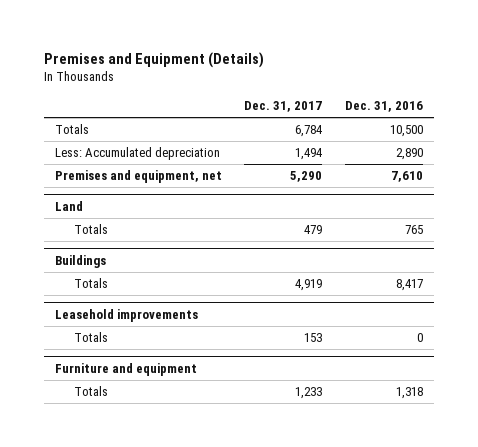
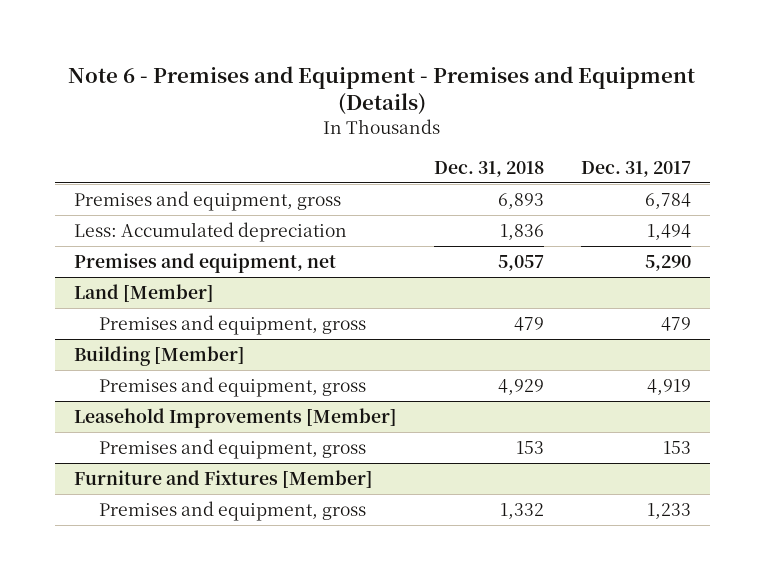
[43,51,264,68] Premises and Equipment (Details) -> [68,65,696,116] Note 6 - Premises and Equipment - Premises and Equipment (Details)
[344,101,423,113] Dec. 31, 2016 -> none
none -> [433,160,544,177] Dec. 31, 2018
[55,124,90,135] Totals -> [73,191,341,212] Premises and equipment, gross
[55,201,84,212] Land -> [73,284,214,303] Land [Member]
[74,224,109,235] Totals -> [98,315,366,336] Premises and equipment, gross
[55,255,107,269] Buildings -> [73,346,245,367] Building [Member]
[74,278,109,289] Totals -> [98,377,366,398] Premises and equipment, gross
[55,309,199,323] Leasehold improvements -> [73,408,397,429] Leasehold Improvements [Member]
[74,332,109,343] Totals -> [98,439,366,460] Premises and equipment, gross
[55,363,198,377] Furniture and equipment -> [73,470,373,489] Furniture and Fixtures [Member]
[74,386,109,397] Totals -> [98,501,366,522] Premises and equipment, gross

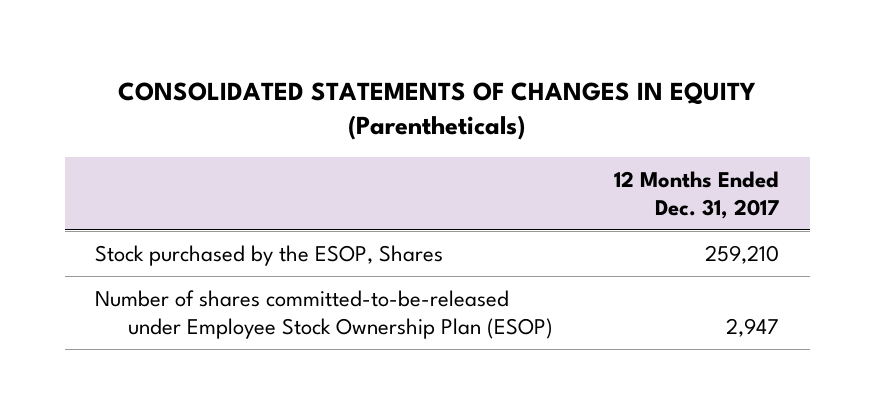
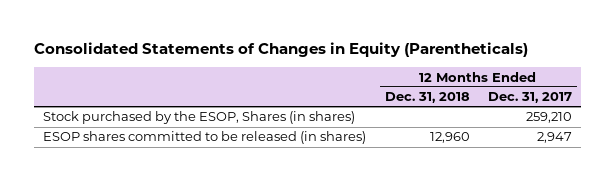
[118,81,757,141] CONSOLIDATED STATEMENTS OF CHANGES IN EQUITY (Parentheticals) -> [34,42,529,58] Consolidated Statements of Changes in Equity (Parentheticals)
none -> [384,92,470,104] Dec. 31, 2018
[95,244,444,266] Stock purchased by the ESOP, Shares -> [43,111,356,125] Stock purchased by the ESOP, Shares (in shares)
[95,289,554,339] Number of shares committed-to-be-released under Employee Stock Ownership Plan (ESOP) -> [43,131,367,145] ESOP shares committed to be released (in shares)

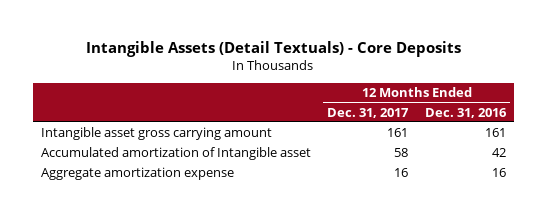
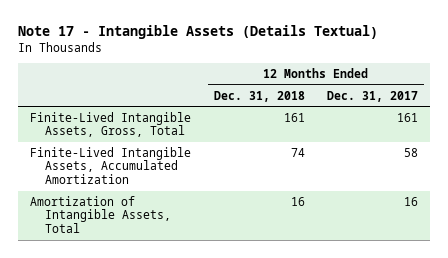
[86,40,462,57] Intangible Assets (Detail Textuals) - Core Deposits -> [18,25,379,40] Note 17 - Intangible Assets (Details Textual)
[424,107,507,118] Dec. 31, 2016 -> none
none -> [213,90,305,102] Dec. 31, 2018
[40,127,272,141] Intangible asset gross carrying amount -> [29,111,191,138] Finite-Lived Intangible Assets, Gross, Total
[40,147,311,161] Accumulated amortization of Intangible asset -> [29,146,191,184] Finite-Lived Intangible Assets, Accumulated Amortization
[40,167,234,181] Aggregate amortization expense -> [29,195,172,233] Amortization of Intangible Assets, Total

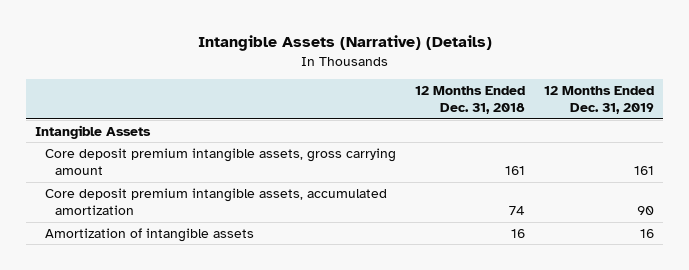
[18,25,379,40] Note 17 - Intangible Assets (Details Textual) -> [197,35,492,52] Intangible Assets (Narrative) (Details)
[327,90,419,102] Dec. 31, 2017 -> none
none -> [544,85,655,115] 12 Months Ended Dec. 31, 2019
none -> [35,124,152,139] Intangible Assets
[29,111,191,138] Finite-Lived Intangible Assets, Gross, Total -> [45,147,397,176] Core deposit premium intangible assets, gross carrying amount
[29,146,191,184] Finite-Lived Intangible Assets, Accumulated Amortization -> [45,187,388,216] Core deposit premium intangible assets, accumulated amortization
[29,195,172,233] Amortization of Intangible Assets, Total -> [45,227,255,242] Amortization of intangible assets

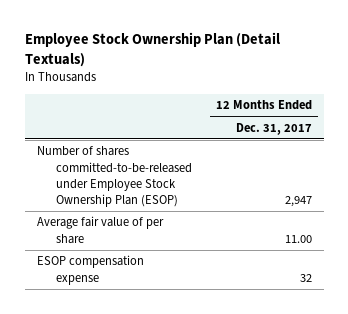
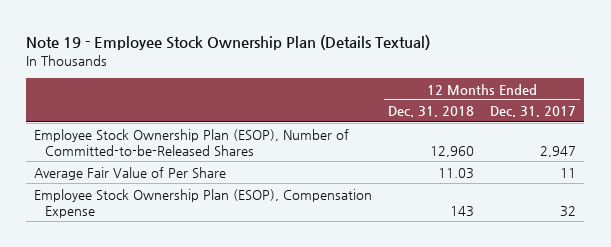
[24,32,280,67] Employee Stock Ownership Plan (Detail Textuals) -> [26,34,431,50] Note 19 - Employee Stock Ownership Plan (Details Textual)
none -> [388,106,475,118] Dec. 31, 2018
[36,146,192,207] Number of shares committed-to-be-released under Employee Stock Ownership Plan (ESOP) -> [34,128,350,156] Employee Stock Ownership Plan (ESOP), Number of Committed-to-be-Released Shares
[36,216,164,244] Average fair value of per share -> [34,166,227,180] Average Fair Value of Per Share
[284,234,312,243] 11.00 -> [560,167,577,178] 11
[36,255,144,285] ESOP compensation expense -> [34,188,373,218] Employee Stock Ownership Plan (ESOP), Compensation Expense

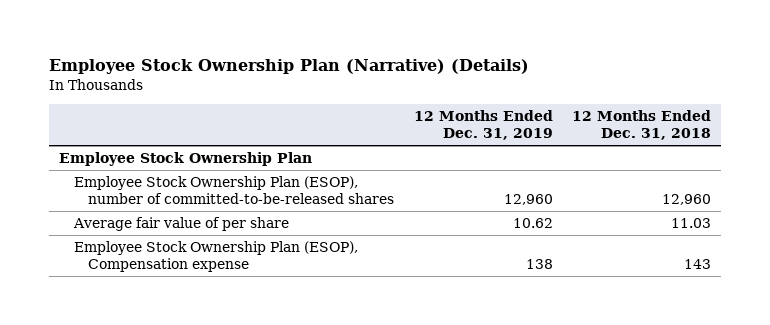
[26,34,431,50] Note 19 - Employee Stock Ownership Plan (Details Textual) -> [49,59,530,75] Employee Stock Ownership Plan (Narrative) (Details)
[490,106,577,118] Dec. 31, 2017 -> none
none -> [413,110,553,140] 12 Months Ended Dec. 31, 2019
none -> [58,152,312,167] Employee Stock Ownership Plan
[34,128,350,156] Employee Stock Ownership Plan (ESOP), Number of Committed-to-be-Released Shares -> [73,176,395,204] Employee Stock Ownership Plan (ESOP), number of committed-to-be-released shares
[34,166,227,180] Average Fair Value of Per Share -> [72,217,289,232] Average fair value of per share
[34,188,373,218] Employee Stock Ownership Plan (ESOP), Compensation Expense -> [73,241,358,272] Employee Stock Ownership Plan (ESOP), Compensation expense

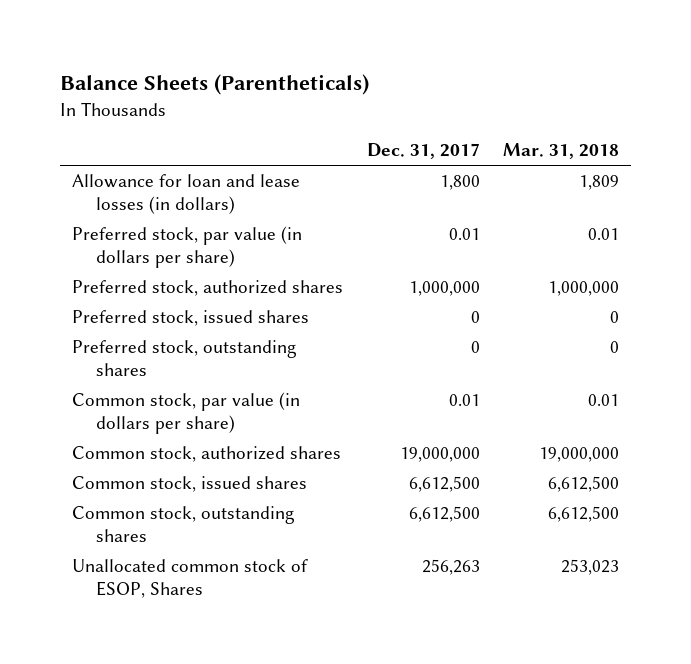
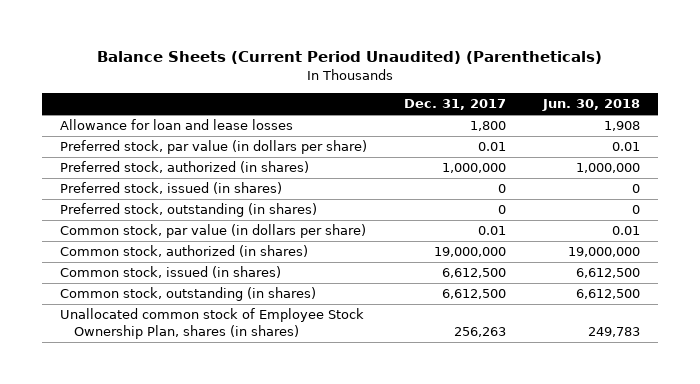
[60,74,370,96] Balance Sheets (Parentheticals) -> [96,50,602,64] Balance Sheets (Current Period Unaudited) (Parentheticals)
[503,143,620,160] Mar. 31, 2018 -> none
none -> [541,99,640,112] Jun. 30, 2018
[72,174,301,214] Allowance for loan and lease losses (in dollars) -> [60,119,294,131] Allowance for loan and lease losses
[72,280,344,297] Preferred stock, authorized shares -> [60,161,310,174] Preferred stock, authorized (in shares)
[72,310,310,327] Preferred stock, issued shares -> [60,182,283,195] Preferred stock, issued (in shares)
[72,340,297,376] Preferred stock, outstanding shares -> [60,203,318,218] Preferred stock, outstanding (in shares)
[72,446,342,463] Common stock, authorized shares -> [60,245,309,258] Common stock, authorized (in shares)
[72,476,308,493] Common stock, issued shares -> [60,266,282,279] Common stock, issued (in shares)
[72,506,295,542] Common stock, outstanding shares -> [60,287,317,302] Common stock, outstanding (in shares)
[72,559,309,598] Unallocated common stock of ESOP, Shares -> [60,308,365,340] Unallocated common stock of Employee Stock Ownership Plan, shares (in shares)

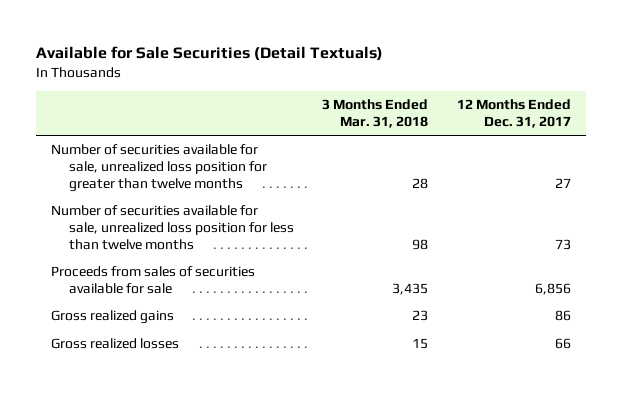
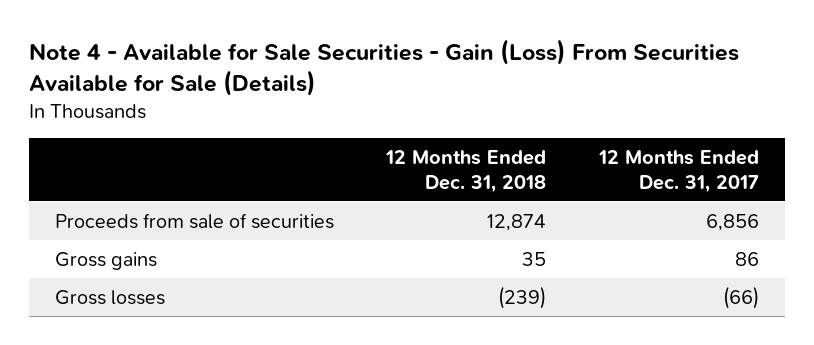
[36,46,384,62] Available for Sale Securities (Detail Textuals) -> [28,39,739,97] Note 4 - Available for Sale Securities - Gain (Loss) From Securities Available for Sale (Details)
[322,99,429,128] 3 Months Ended Mar. 31, 2018 -> none
none -> [385,149,547,193] 12 Months Ended Dec. 31, 2018
[50,144,267,192] Number of securities available for sale, unrealized loss position for greater than twelve months -> none
[50,205,294,250] Number of securities available for sale, unrealized loss position for less than twelve months -> none
[50,266,255,295] Proceeds from sales of securities available for sale -> [55,212,335,229] Proceeds from sale of securities
[50,310,174,325] Gross realized gains -> [55,251,158,270] Gross gains
[50,338,179,350] Gross realized losses -> [55,289,166,305] Gross losses
[555,338,572,350] 66 -> [722,285,759,309] (66)

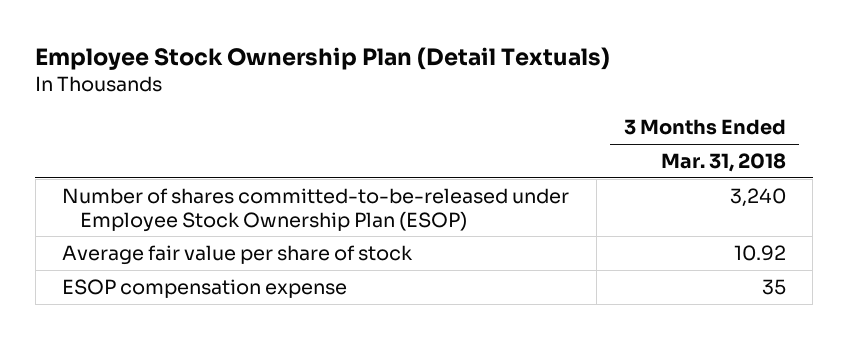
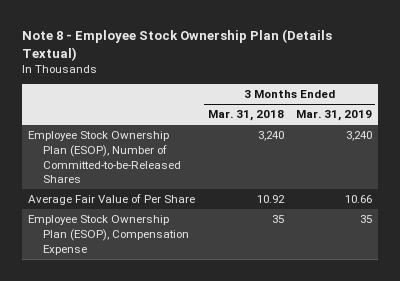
[35,47,611,71] Employee Stock Ownership Plan (Detail Textuals) -> [22,28,333,61] Note 8 - Employee Stock Ownership Plan (Details Textual)
none -> [295,110,372,122] Mar. 31, 2019
[62,187,570,232] Number of shares committed-to-be-released under Employee Stock Ownership Plan (ESOP) -> [28,131,181,184] Employee Stock Ownership Plan (ESOP), Number of Committed-to-be-Released Shares
[62,244,414,265] Average fair value per share of stock -> [28,194,196,206] Average Fair Value of Per Share
[62,278,348,298] ESOP compensation expense -> [28,215,189,255] Employee Stock Ownership Plan (ESOP), Compensation Expense

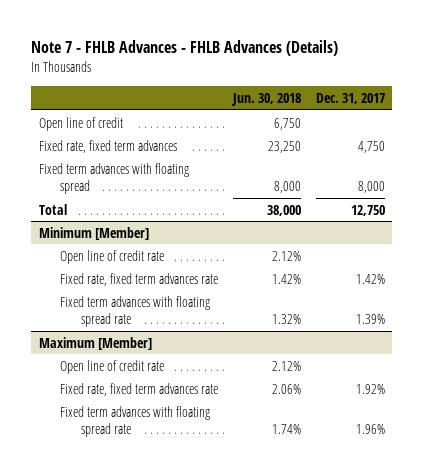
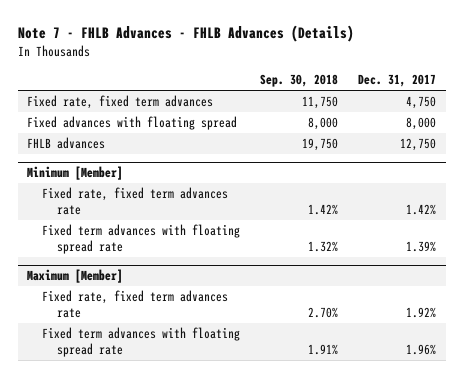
[230,92,301,106] Jun. 30, 2018 -> none
none -> [260,74,339,88] Sep. 30, 2018
[38,116,123,131] Open line of credit -> none
[38,162,189,195] Fixed term advances with floating spread -> [27,116,238,131] Fixed advances with floating spread
[38,203,67,215] Total -> [27,137,106,150] FHLB advances
[60,249,165,264] Open line of credit rate -> none
[60,359,165,374] Open line of credit rate -> none

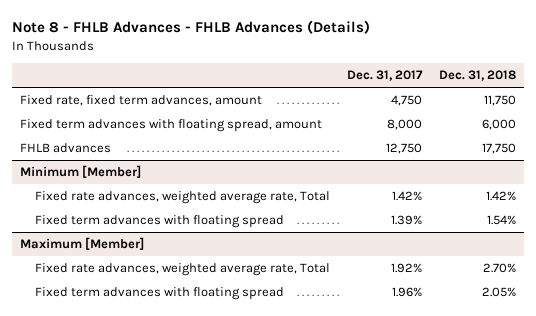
[17,25,354,43] Note 7 - FHLB Advances - FHLB Advances (Details) -> [12,20,371,35] Note 8 - FHLB Advances - FHLB Advances (Details)
[260,74,339,88] Sep. 30, 2018 -> none
none -> [438,70,516,82] Dec. 31, 2018
[27,95,214,110] Fixed rate, fixed term advances -> [20,95,263,107] Fixed rate, fixed term advances, amount
[27,116,238,131] Fixed advances with floating spread -> [20,119,323,133] Fixed term advances with floating spread, amount
[42,187,229,216] Fixed rate, fixed term advances rate -> [35,191,331,205] Fixed rate advances, weighted average rate, Total
[42,224,241,255] Fixed term advances with floating spread rate -> [35,215,285,229] Fixed term advances with floating spread
[42,290,229,319] Fixed rate, fixed term advances rate -> [35,263,331,277] Fixed rate advances, weighted average rate, Total
[42,327,241,358] Fixed term advances with floating spread rate -> [35,287,285,301] Fixed term advances with floating spread

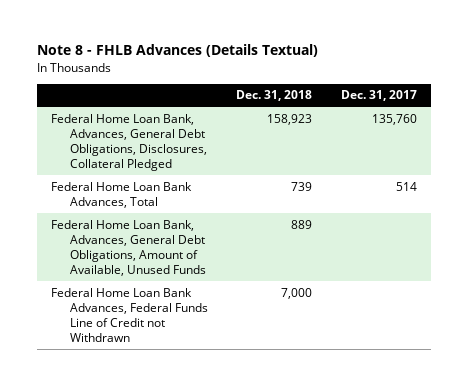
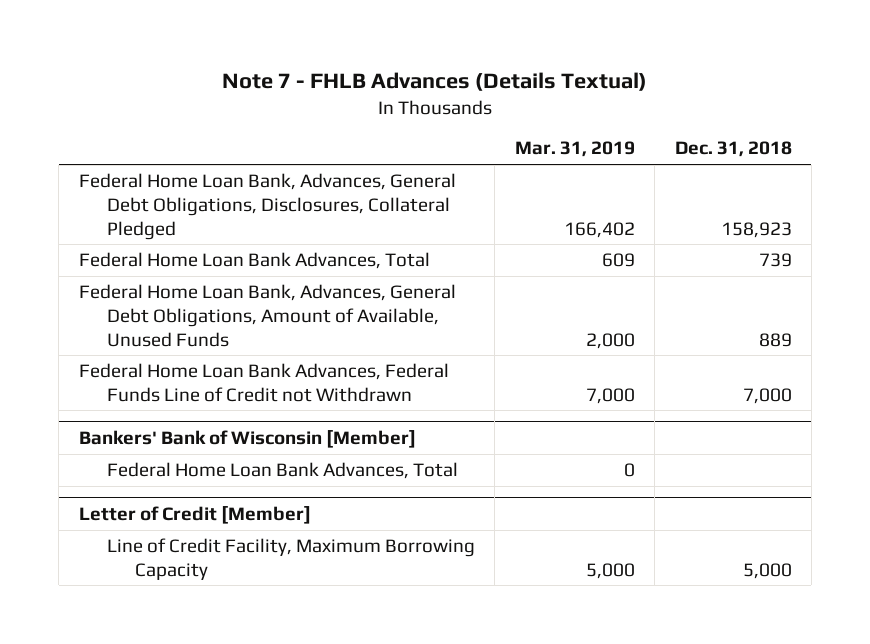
[36,44,318,58] Note 8 - FHLB Advances (Details Textual) -> [222,71,648,91] Note 7 - FHLB Advances (Details Textual)
[340,90,417,102] Dec. 31, 2017 -> none
none -> [514,141,635,158] Mar. 31, 2019
none -> [78,429,416,448] Bankers' Bank of Wisconsin [Member]
none -> [106,461,458,479] Federal Home Loan Bank Advances, Total
none -> [78,505,311,524] Letter of Credit [Member]
none -> [106,537,475,580] Line of Credit Facility, Maximum Borrowing Capacity

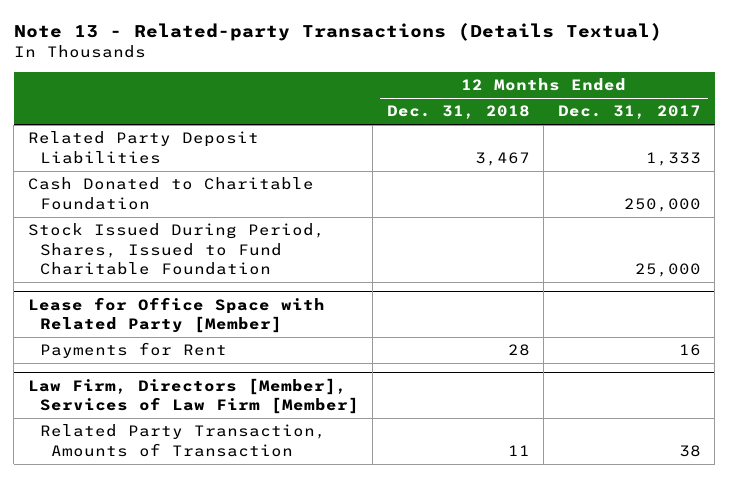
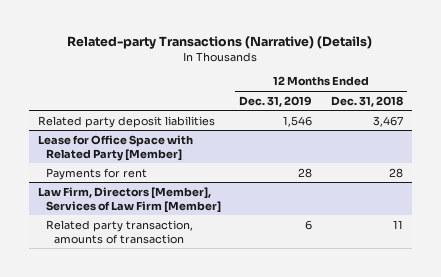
[13,22,662,41] Note 13 - Related-party Transactions (Details Textual) -> [67,35,373,49] Related-party Transactions (Narrative) (Details)
[557,105,701,120] Dec. 31, 2017 -> none
none -> [239,95,313,107] Dec. 31, 2019
[27,177,314,210] Cash Donated to Charitable Foundation -> none
[27,223,325,275] Stock Issued During Period, Shares, Issued to Fund Charitable Foundation -> none
[27,131,259,164] Related Party Deposit Liabilities -> [38,115,216,128] Related party deposit liabilities
[39,342,227,359] Payments for Rent -> [45,167,147,180] Payments for rent
[39,424,326,457] Related Party Transaction, Amounts of Transaction -> [45,219,193,244] Related party transaction, amounts of transaction

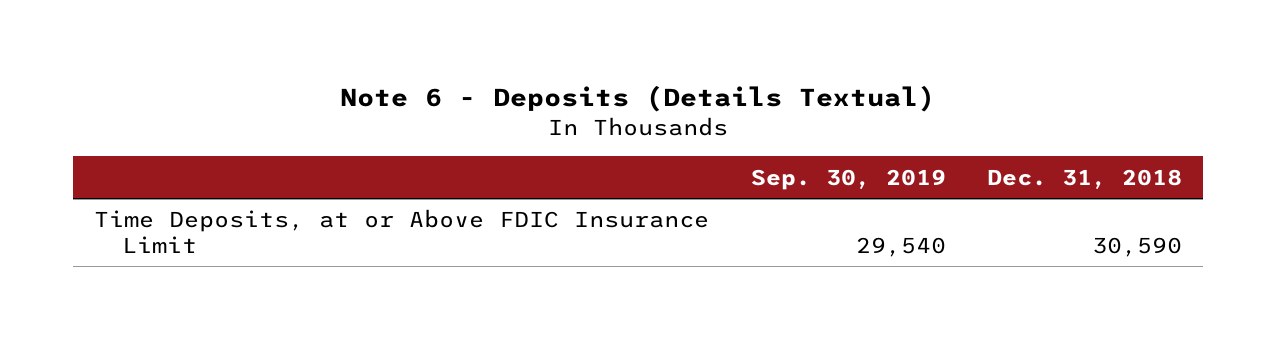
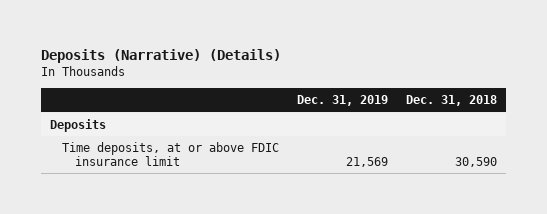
[340,85,936,113] Note 6 - Deposits (Details Textual) -> [40,48,281,63] Deposits (Narrative) (Details)
[750,168,946,190] Sep. 30, 2019 -> none
none -> [297,95,389,107] Dec. 31, 2019
none -> [49,119,106,133] Deposits
[94,209,710,253] Time Deposits, at or Above FDIC Insurance Limit -> [62,142,280,167] Time deposits, at or above FDIC insurance limit

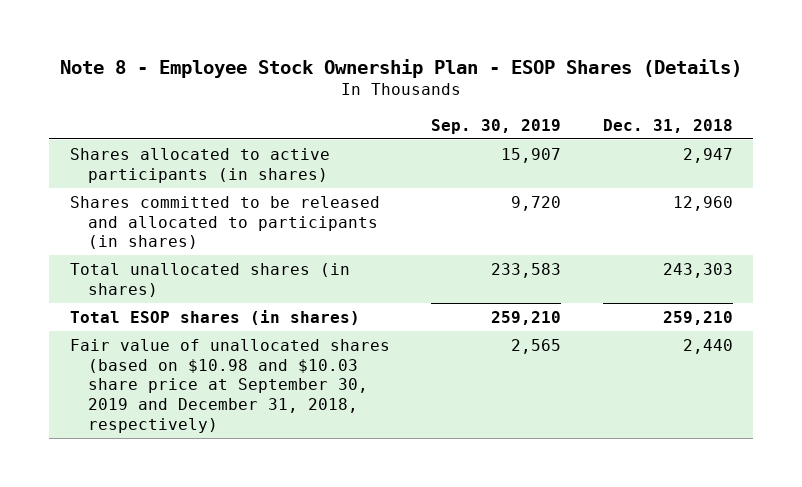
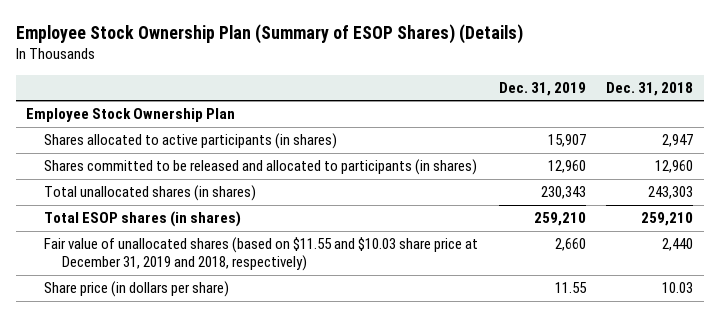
[60,58,743,78] Note 8 - Employee Stock Ownership Plan - ESOP Shares (Details) -> [15,24,523,45] Employee Stock Ownership Plan (Summary of ESOP Shares) (Details)
[431,118,562,134] Sep. 30, 2019 -> none
none -> [498,81,586,96] Dec. 31, 2019
none -> [25,108,235,123] Employee Stock Ownership Plan
[69,338,390,434] Fair value of unallocated shares (based on $10.98 and $10.03 share price at September 30, 2019 and December 31, 2018, respectively) -> [44,237,479,272] Fair value of unallocated shares (based on $11.55 and $10.03 share price at December 31, 2019 and 2018, respectively)
none -> [44,281,230,298] Share price (in dollars per share)

